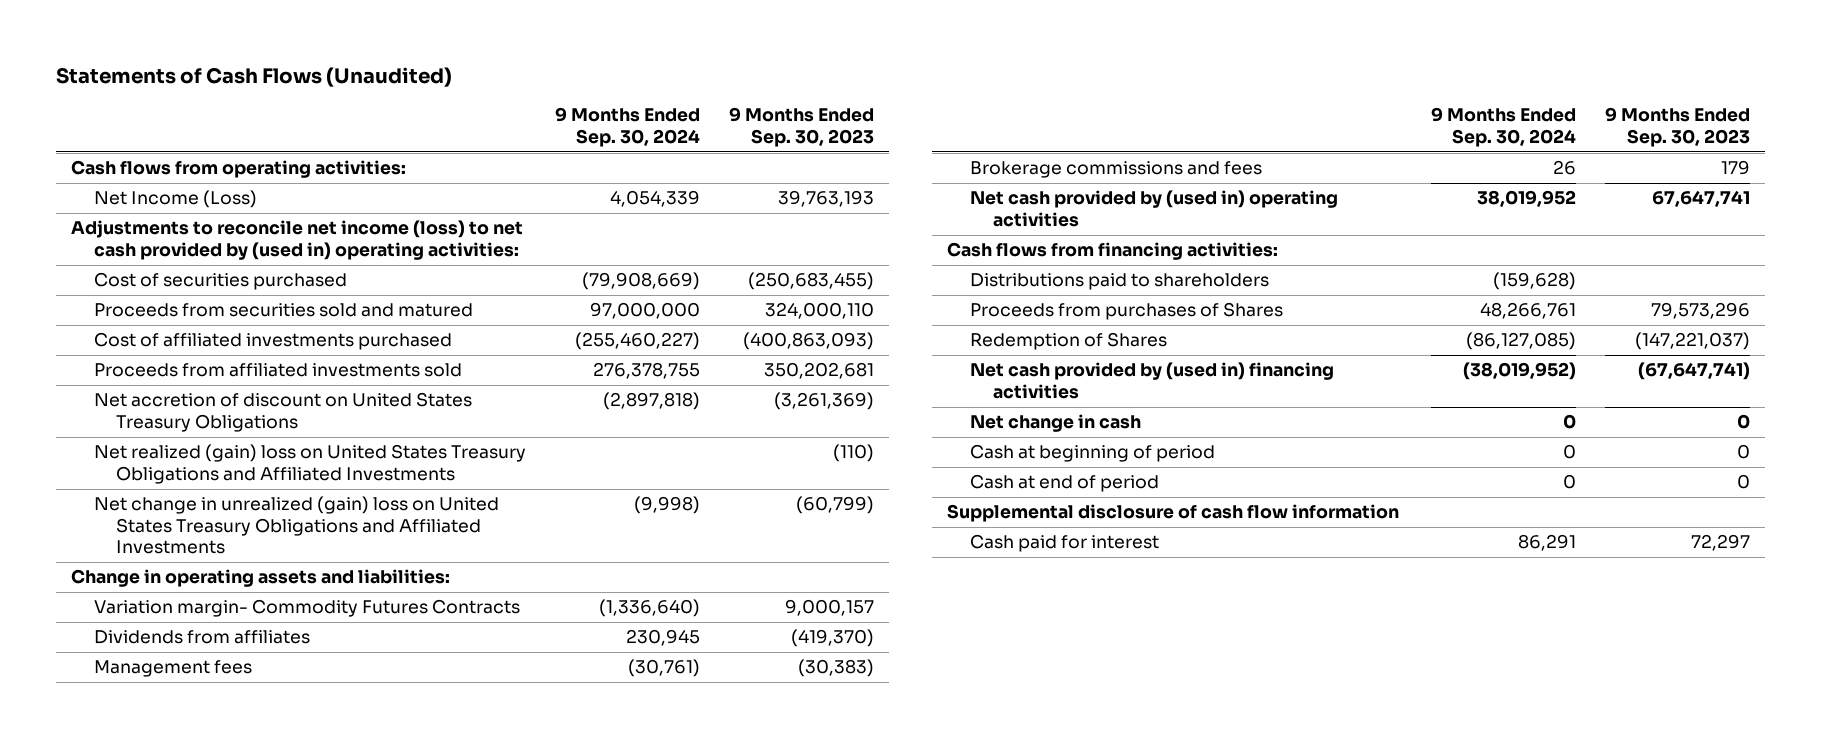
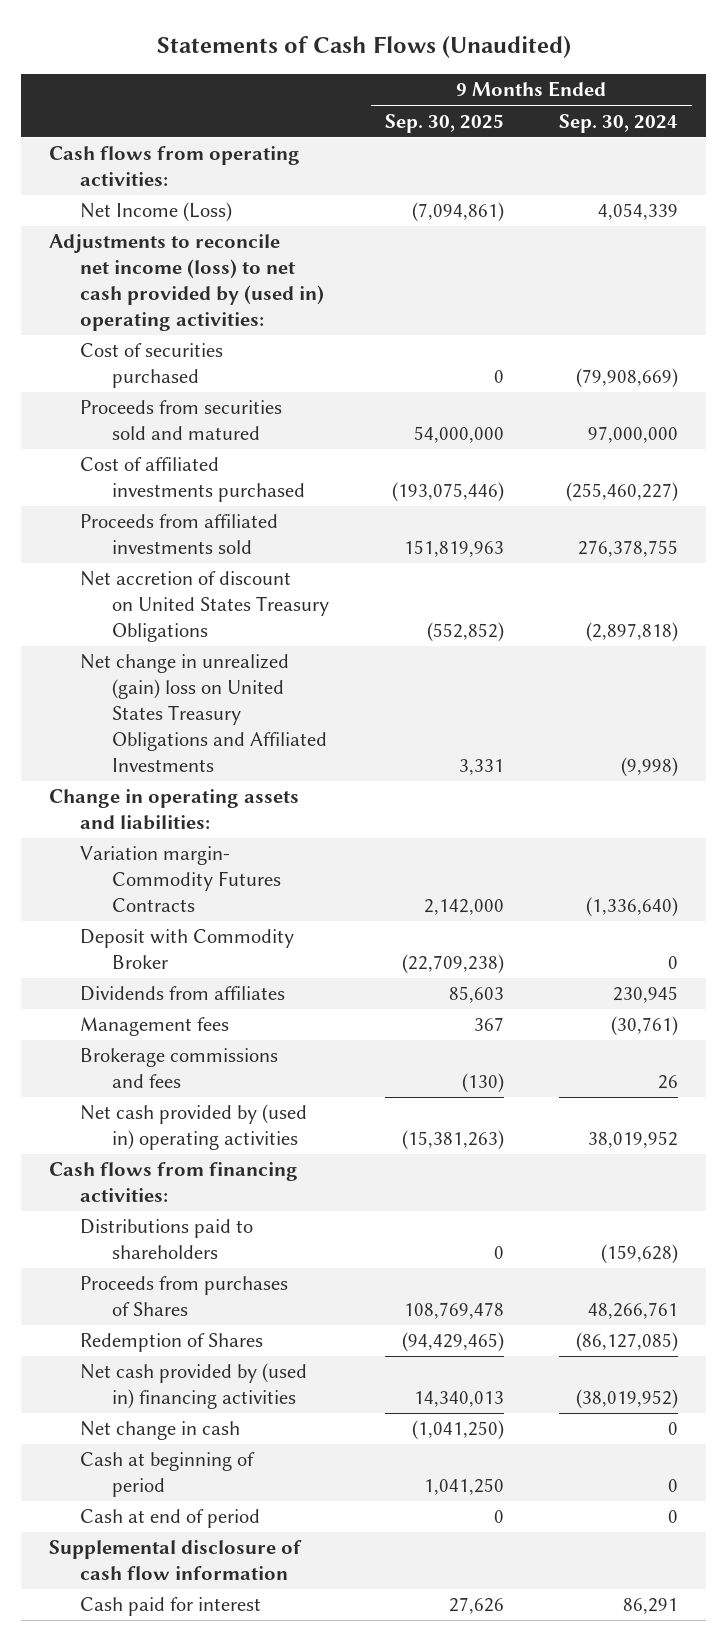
[729,107,875,147] 9 Months Ended Sep. 30, 2023 -> none
none -> [384,113,504,133] Sep. 30, 2025
[93,444,526,484] Net realized (gain) loss on United States Treasury Obligations and Affiliated Investments -> none
none -> [80,929,295,970] Deposit with Commodity Broker

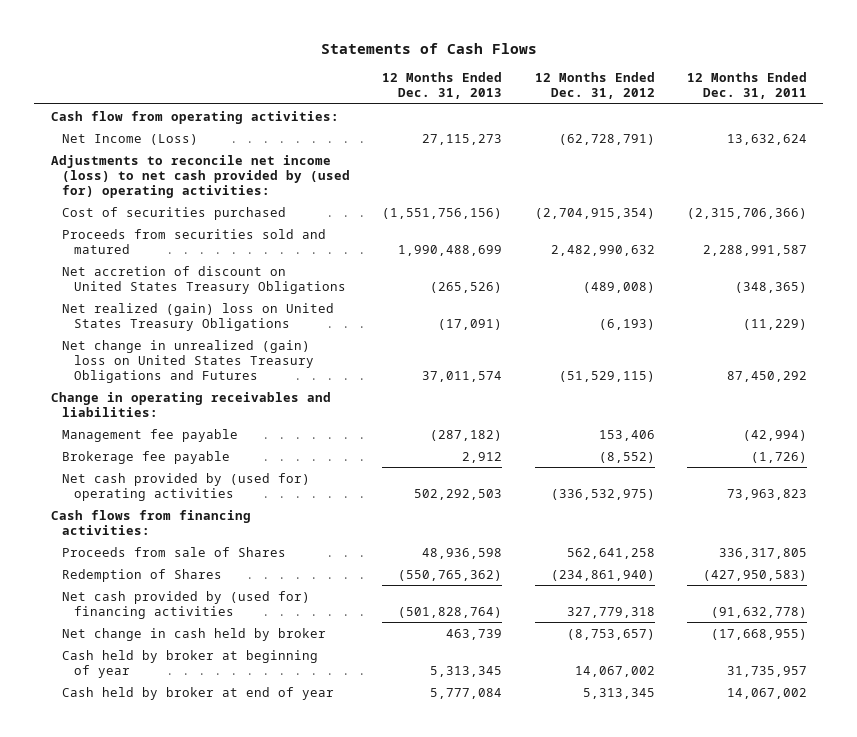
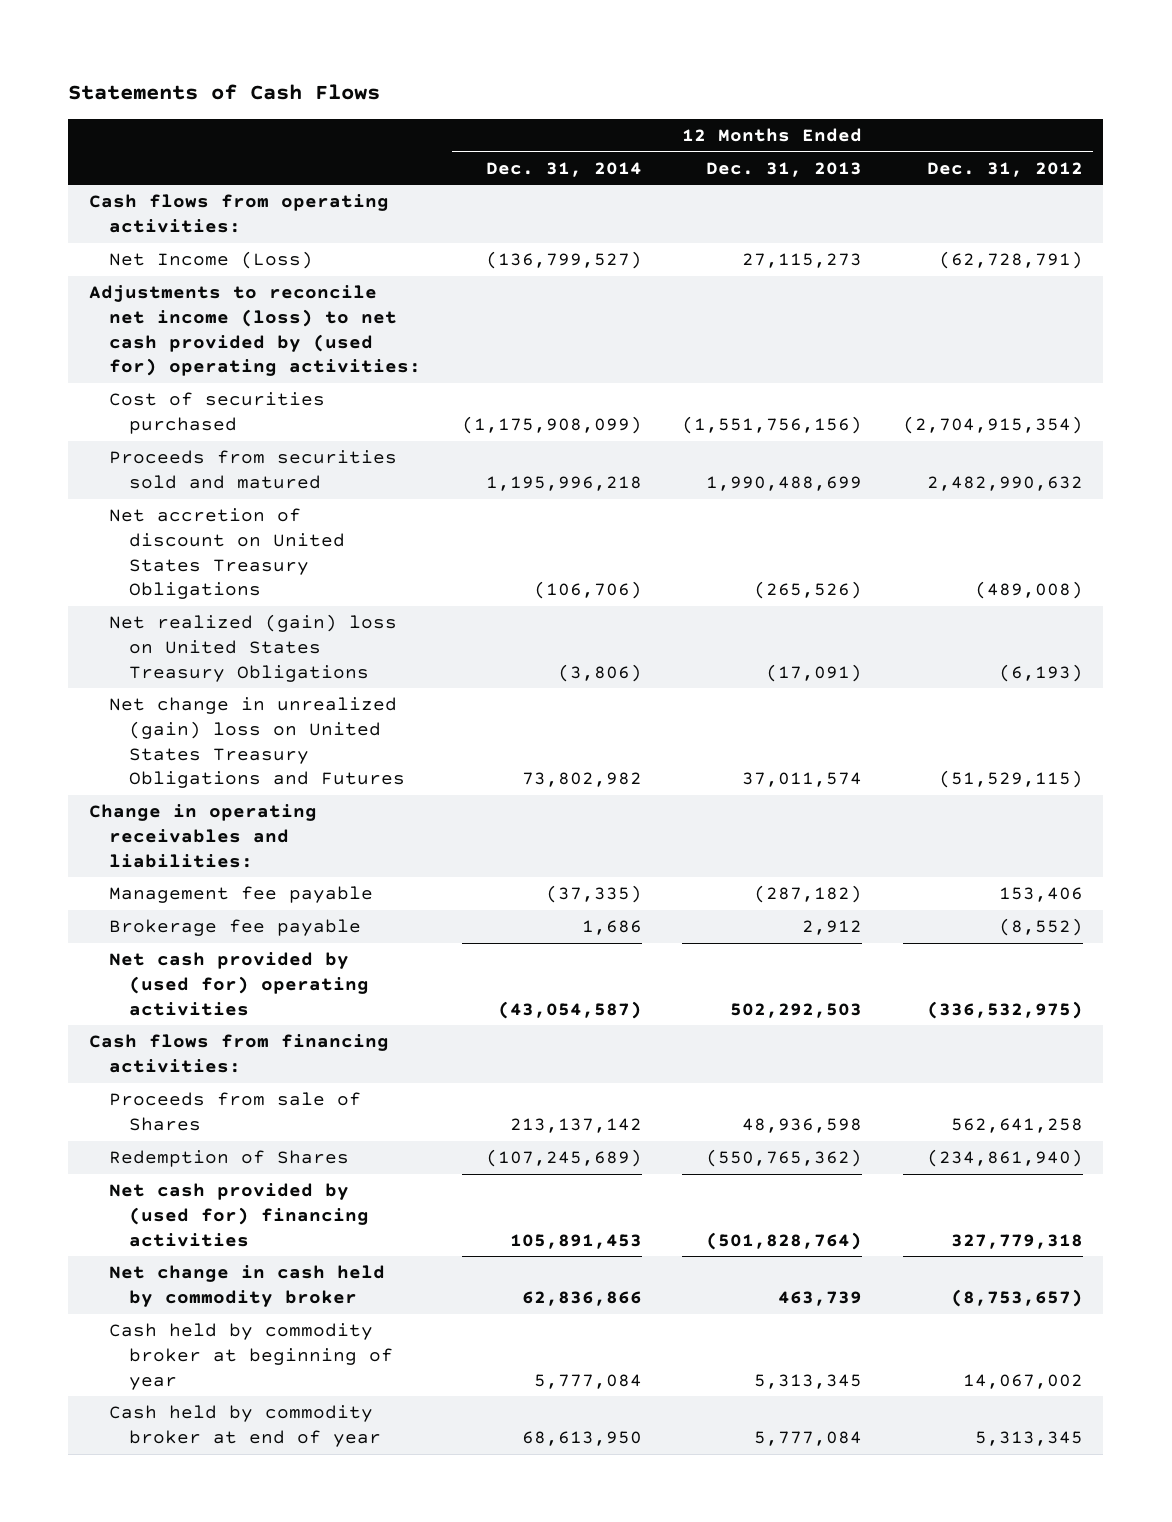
[686,72,807,100] 12 Months Ended Dec. 31, 2011 -> none
none -> [485,161,642,177] Dec. 31, 2014
[50,110,339,124] Cash flow from operating activities: -> [88,194,389,233] Cash flows from operating activities:
[62,627,327,641] Net change in cash held by broker -> [109,1265,386,1307] Net change in cash held by commodity broker
[62,649,319,678] Cash held by broker at beginning of year -> [109,1323,394,1390] Cash held by commodity broker at beginning of year
[62,686,335,700] Cash held by broker at end of year -> [109,1405,382,1447] Cash held by commodity broker at end of year

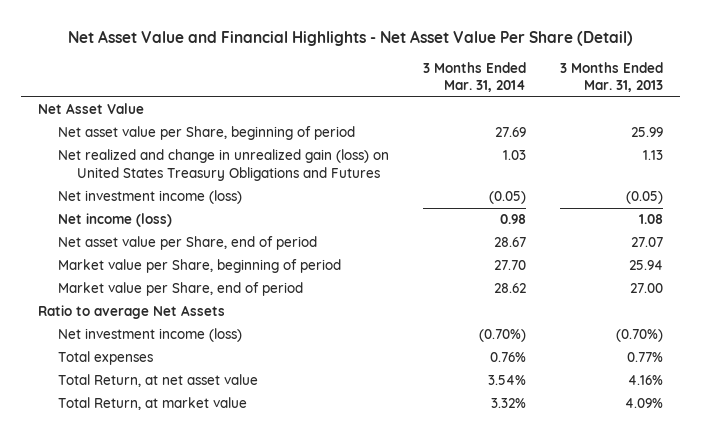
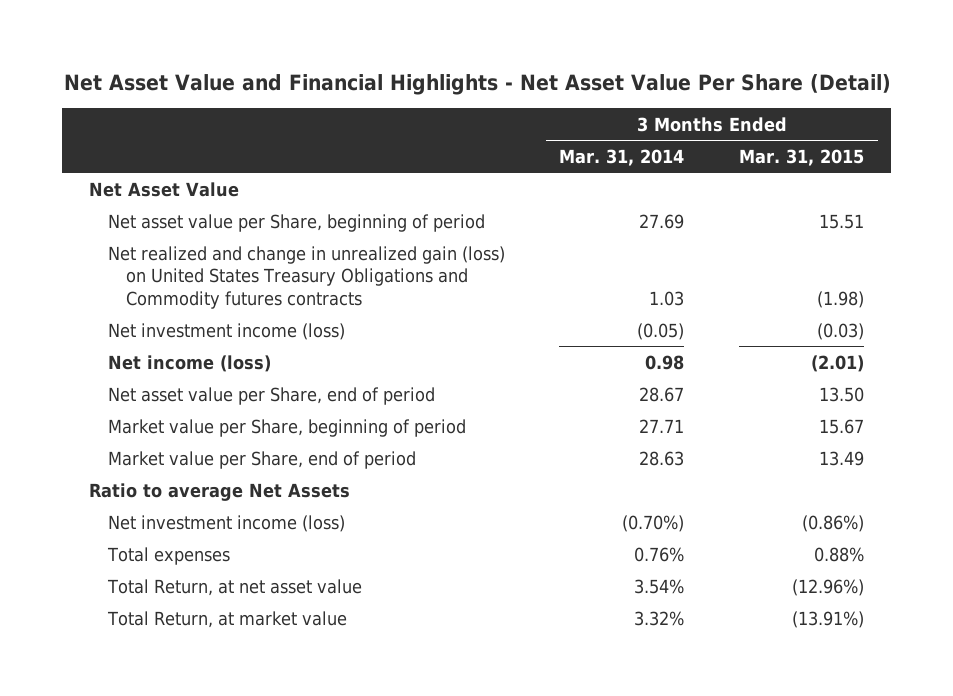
[559,61,663,93] 3 Months Ended Mar. 31, 2013 -> none
none -> [738,148,864,166] Mar. 31, 2015
[57,149,389,181] Net realized and change in unrealized gain (loss) on United States Treasury Obligations and Futures -> [107,245,505,309] Net realized and change in unrealized gain (loss) on United States Treasury Obligations and Commodity futures contracts
[493,260,526,271] 27.70 -> [639,418,685,433] 27.71
[493,283,526,294] 28.62 -> [639,450,685,466] 28.63

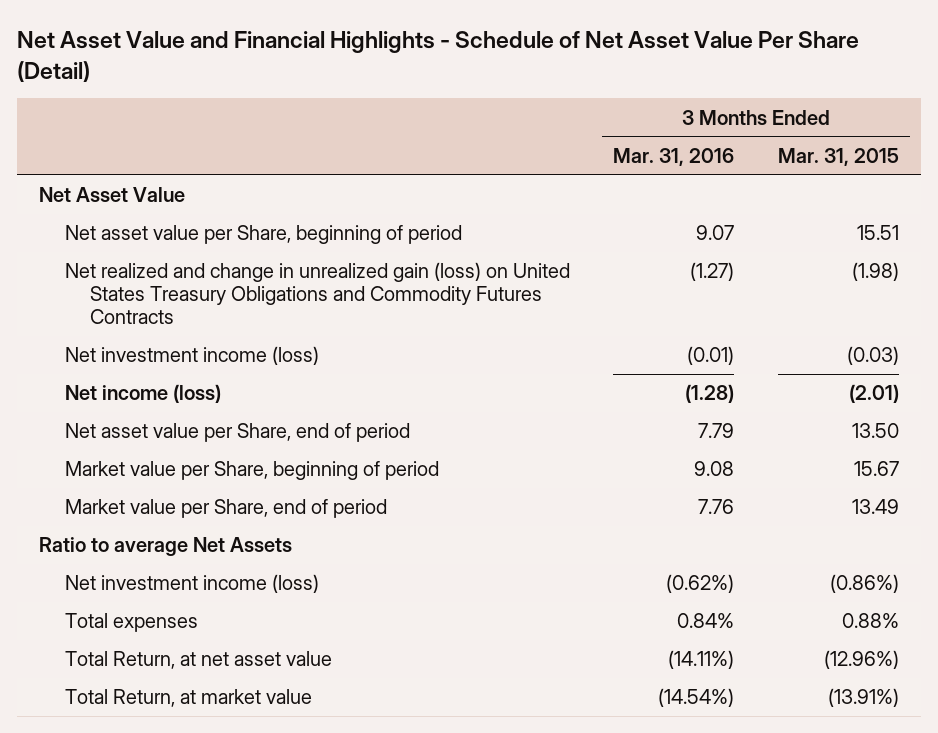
[63,74,891,96] Net Asset Value and Financial Highlights - Net Asset Value Per Share (Detail) -> [17,30,860,82] Net Asset Value and Financial Highlights - Schedule of Net Asset Value Per Share (Detail)
[559,148,685,166] Mar. 31, 2014 -> none
none -> [613,147,735,166] Mar. 31, 2016
[107,245,505,309] Net realized and change in unrealized gain (loss) on United States Treasury Obligations and Commodity futures contracts -> [64,262,570,324] Net realized and change in unrealized gain (loss) on United States Treasury Obligations and Commodity Futures Contracts

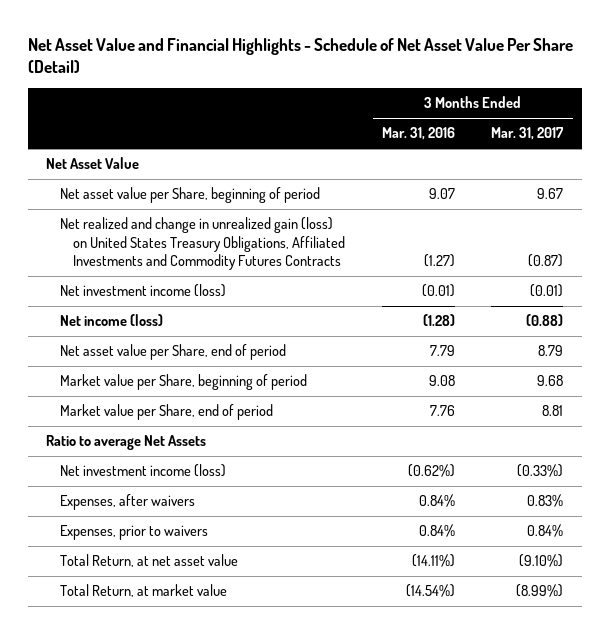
[777,147,899,166] Mar. 31, 2015 -> none
none -> [491,127,565,141] Mar. 31, 2017
[64,262,570,324] Net realized and change in unrealized gain (loss) on United States Treasury Obligations and Commodity Futures Contracts -> [59,217,346,271] Net realized and change in unrealized gain (loss) on United States Treasury Obligations, Affiliated Investments and Commodity Futures Contracts
[64,613,198,633] Total expenses -> none
none -> [59,494,195,511] Expenses, after waivers
none -> [59,525,208,541] Expenses, prior to waivers

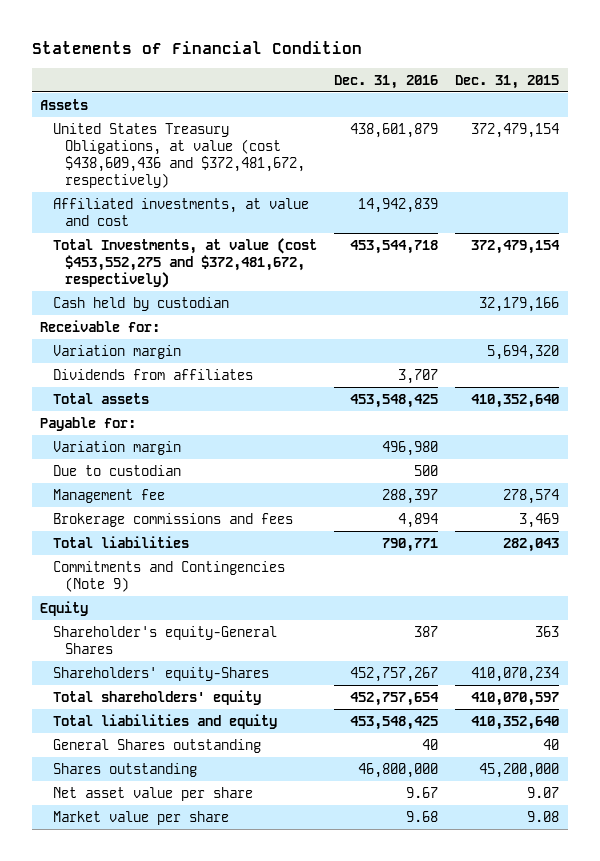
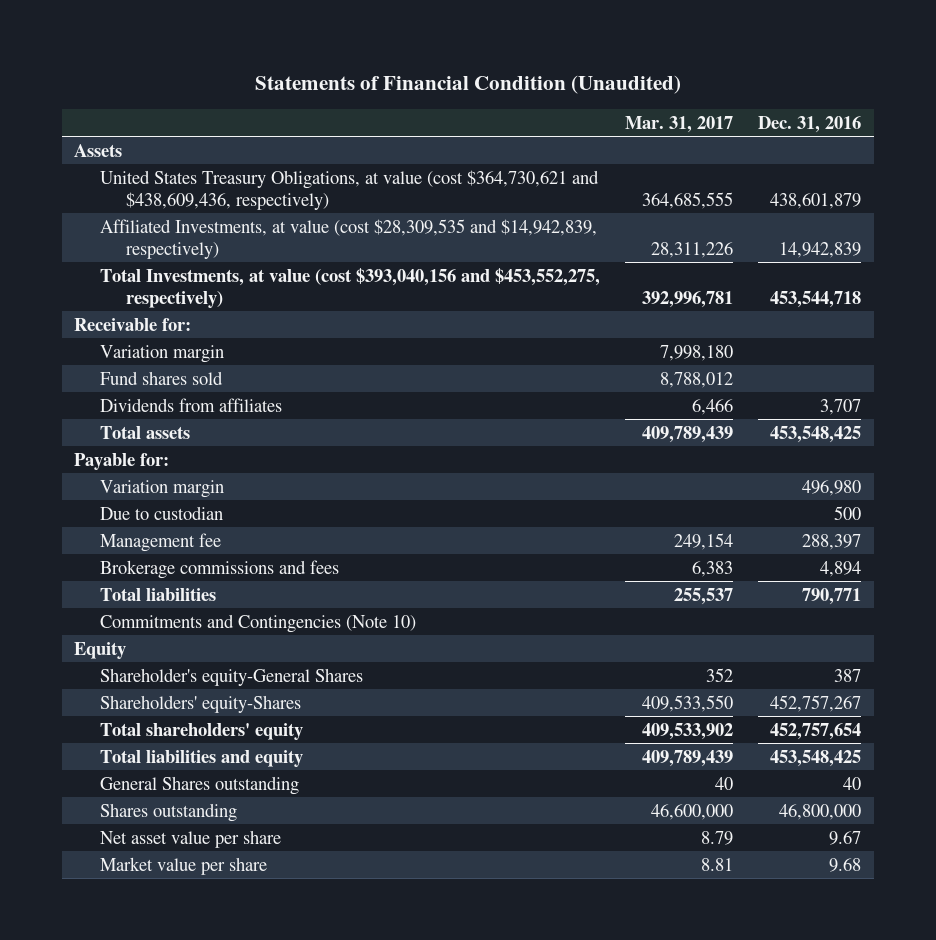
[31,40,362,54] Statements of Financial Condition -> [254,75,681,95] Statements of Financial Condition (Unaudited)
[455,74,560,89] Dec. 31, 2015 -> none
none -> [625,115,734,133] Mar. 31, 2017
[52,296,229,311] Cash held by custodian -> none
[52,122,306,188] United States Treasury Obligations, at value (cost $438,609,436 and $372,481,672, respectively) -> [100,169,600,210] United States Treasury Obligations, at value (cost $364,730,621 and $438,609,436, respectively)
[52,197,309,226] Affiliated investments, at value and cost -> [100,218,598,259] Affiliated Investments, at value (cost $28,309,535 and $14,942,839, respectively)
[52,237,317,288] Total Investments, at value (cost $453,552,275 and $372,481,672, respectively) -> [100,267,601,308] Total Investments, at value (cost $393,040,156 and $453,552,275, respectively)
none -> [100,370,224,385] Fund shares sold
[52,560,285,592] Commitments and Contingencies (Note 9) -> [100,613,417,633] Commitments and Contingencies (Note 10)

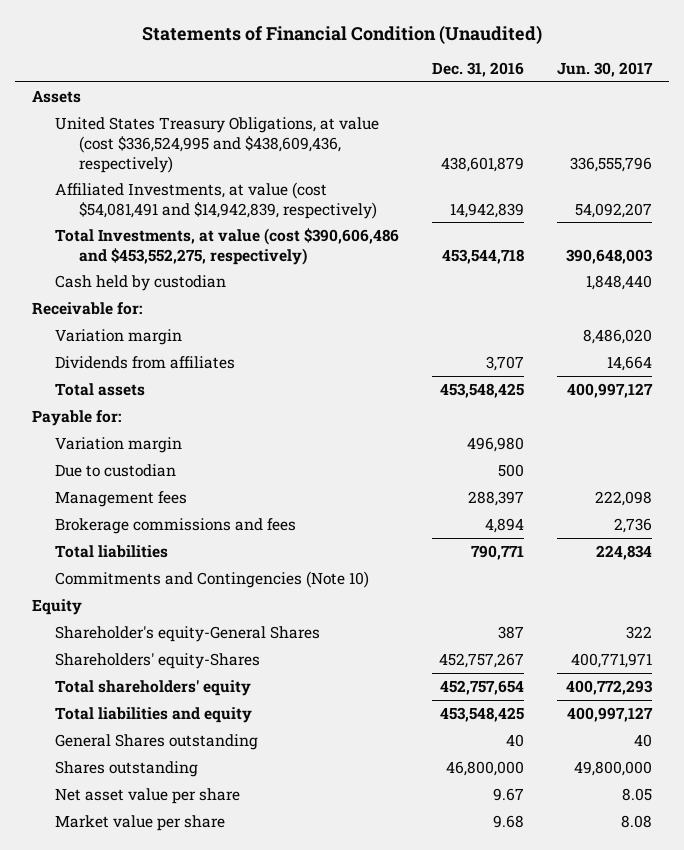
[625,115,734,133] Mar. 31, 2017 -> none
none -> [557,61,654,77] Jun. 30, 2017
[100,169,600,210] United States Treasury Obligations, at value (cost $364,730,621 and $438,609,436, respectively) -> [55,116,380,173] United States Treasury Obligations, at value (cost $336,524,995 and $438,609,436, respectively)
[100,218,598,259] Affiliated Investments, at value (cost $28,309,535 and $14,942,839, respectively) -> [55,181,377,219] Affiliated Investments, at value (cost $54,081,491 and $14,942,839, respectively)
[100,267,601,308] Total Investments, at value (cost $393,040,156 and $453,552,275, respectively) -> [55,227,400,265] Total Investments, at value (cost $390,606,486 and $453,552,275, respectively)
none -> [55,274,227,291] Cash held by custodian
[100,370,224,385] Fund shares sold -> none
[100,532,222,552] Management fee -> [55,490,188,507] Management fees

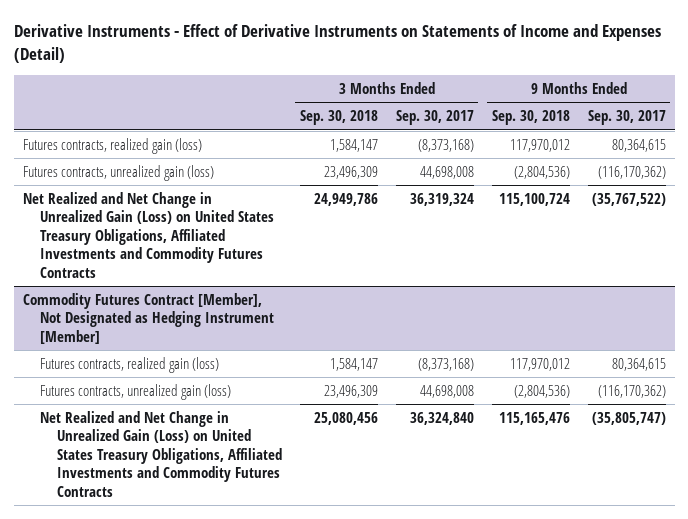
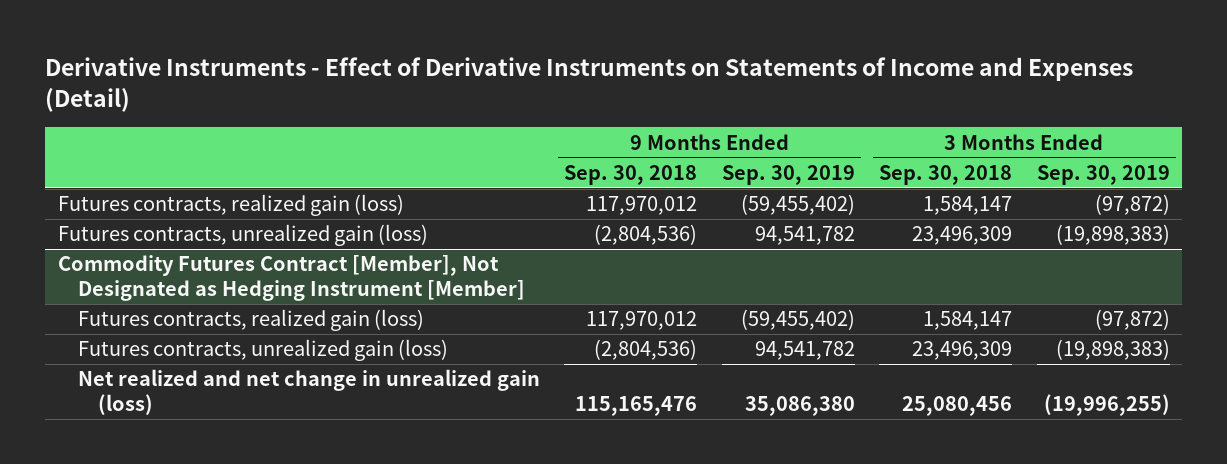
[395,110,474,126] Sep. 30, 2017 -> none
[587,110,666,126] Sep. 30, 2017 -> none
none -> [721,165,855,186] Sep. 30, 2019
none -> [1036,165,1170,186] Sep. 30, 2019
[22,191,274,278] Net Realized and Net Change in Unrealized Gain (Loss) on United States Treasury Obligations, Affiliated Investments and Commodity Futures Contracts -> none
[39,410,282,497] Net Realized and Net Change in Unrealized Gain (Loss) on United States Treasury Obligations, Affiliated Investments and Commodity Futures Contracts -> [77,369,540,416] Net realized and net change in unrealized gain (loss)

